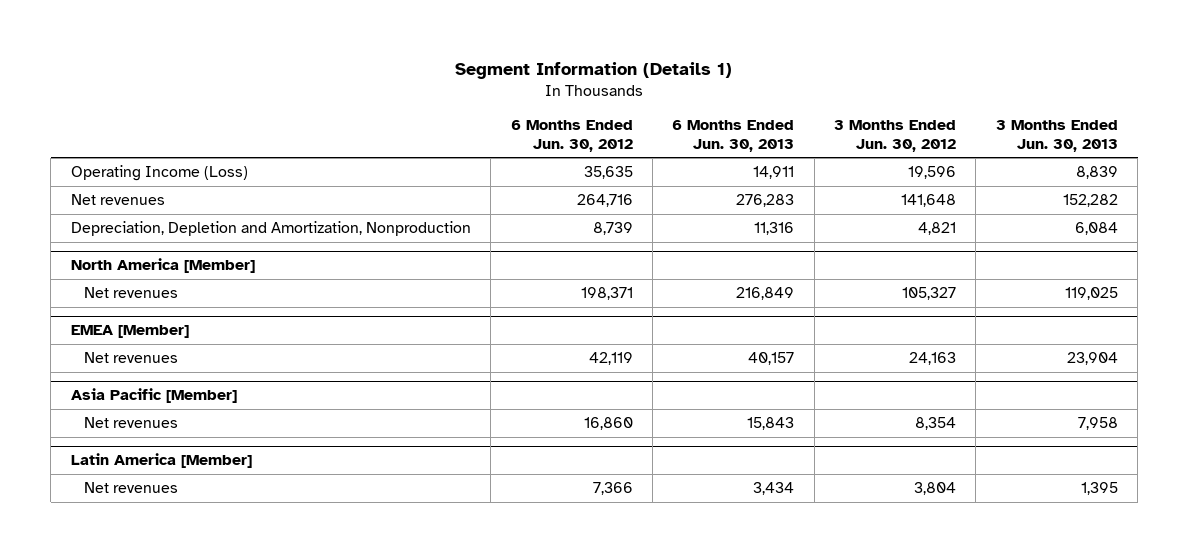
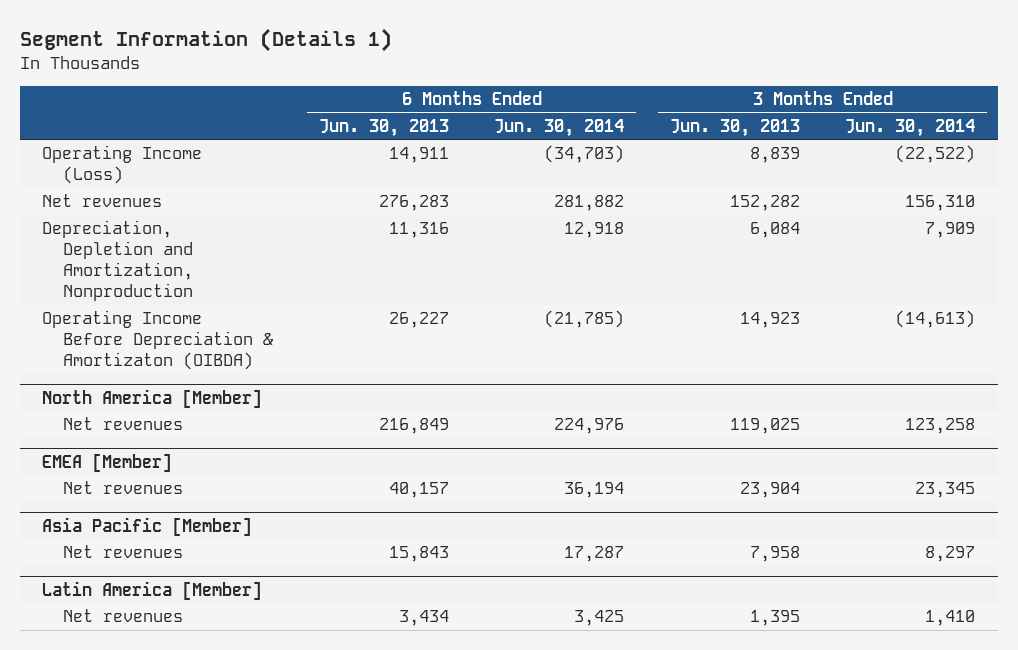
[510,120,633,152] 6 Months Ended Jun. 30, 2012 -> none
[834,120,957,152] 3 Months Ended Jun. 30, 2012 -> none
none -> [494,118,625,137] Jun. 30, 2014
none -> [845,118,976,137] Jun. 30, 2014
none -> [42,310,274,371] Operating Income Before Depreciation & Amortizaton (OIBDA)

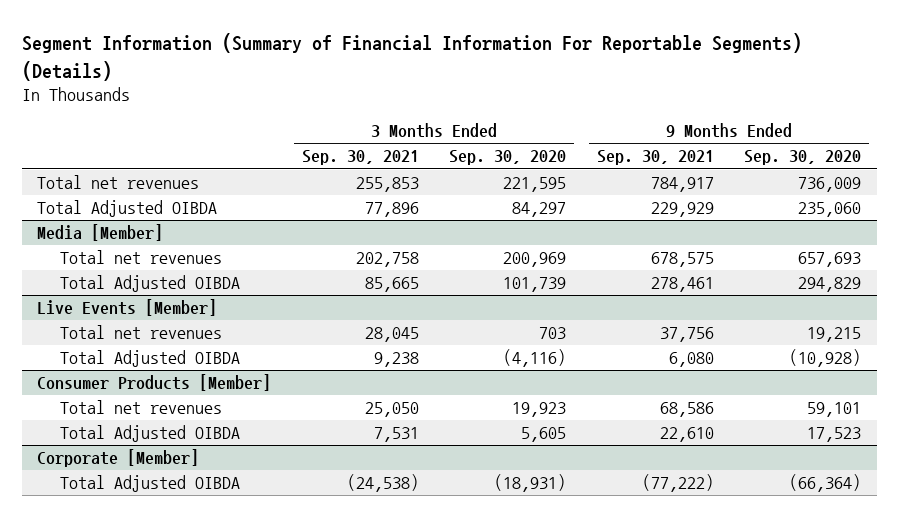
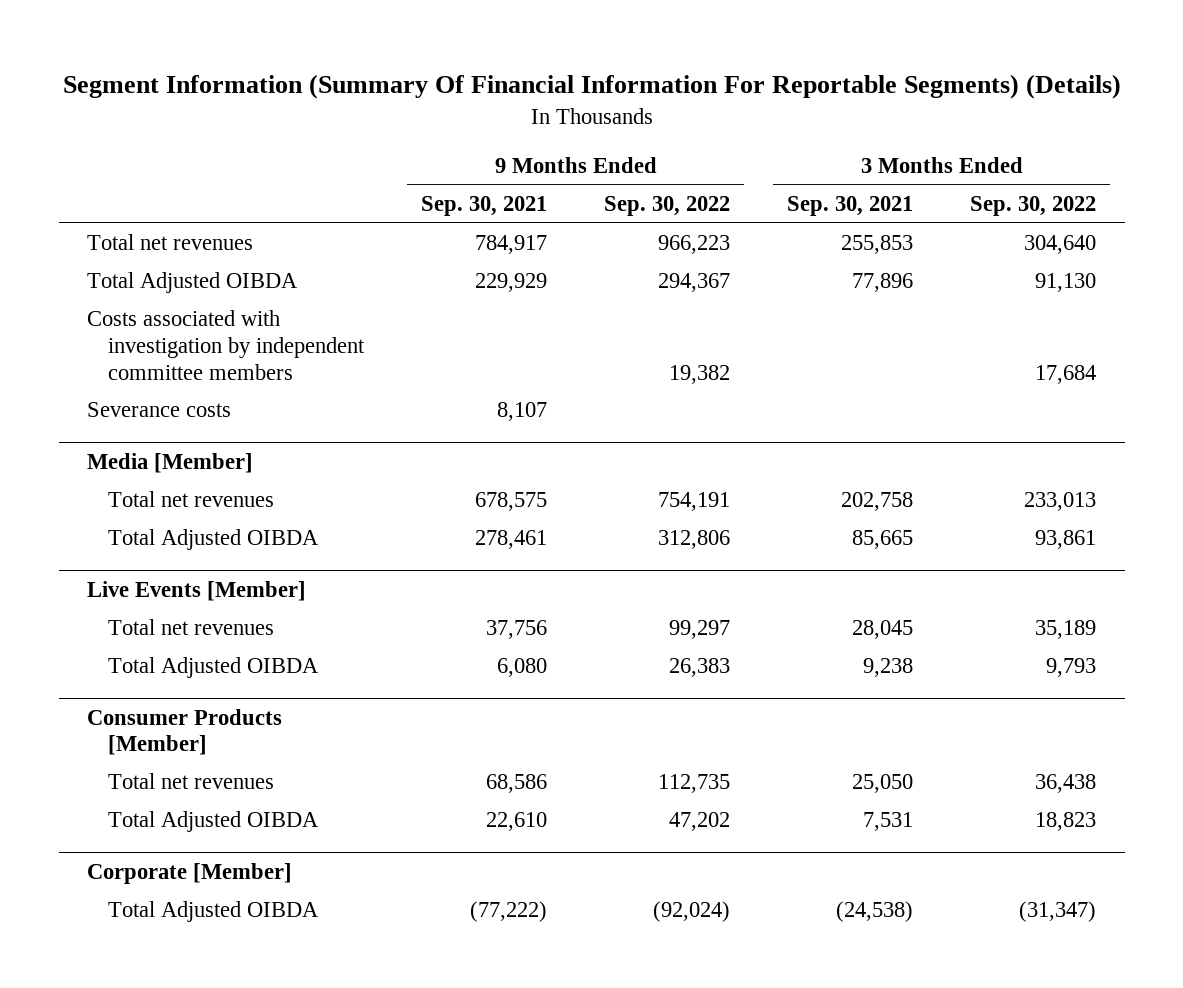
[22,33,803,81] Segment Information (Summary of Financial Information For Reportable Segments) (Details) -> [62,74,1121,100] Segment Information (Summary Of Financial Information For Reportable Segments) (Details)
[449,150,567,166] Sep. 30, 2020 -> none
[744,150,862,166] Sep. 30, 2020 -> none
none -> [604,195,731,216] Sep. 30, 2022
none -> [970,195,1097,216] Sep. 30, 2022
none -> [87,310,365,380] Costs associated with investigation by independent committee members
none -> [87,402,232,418] Severance costs

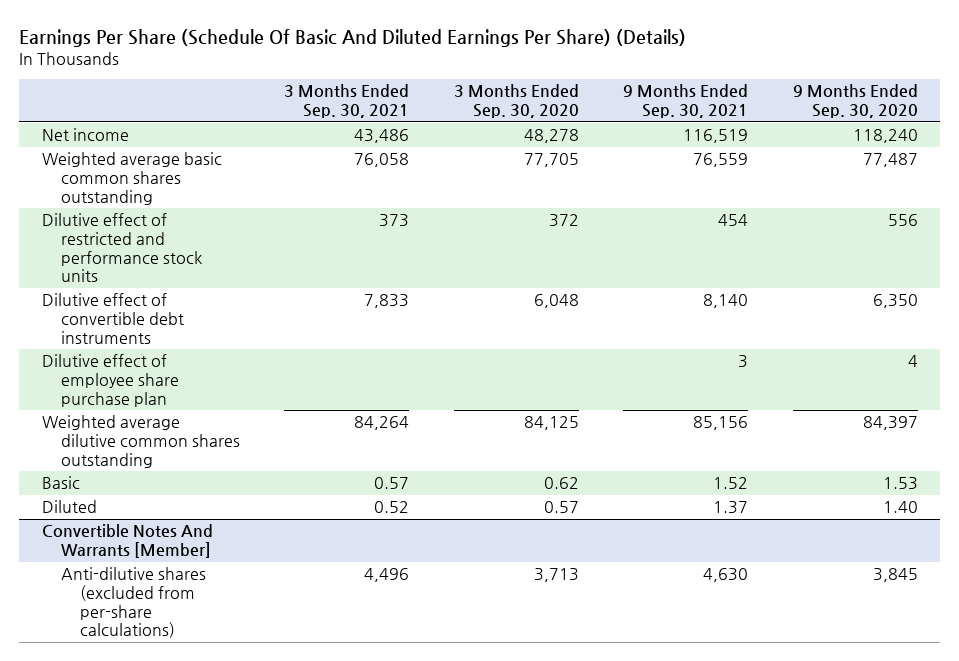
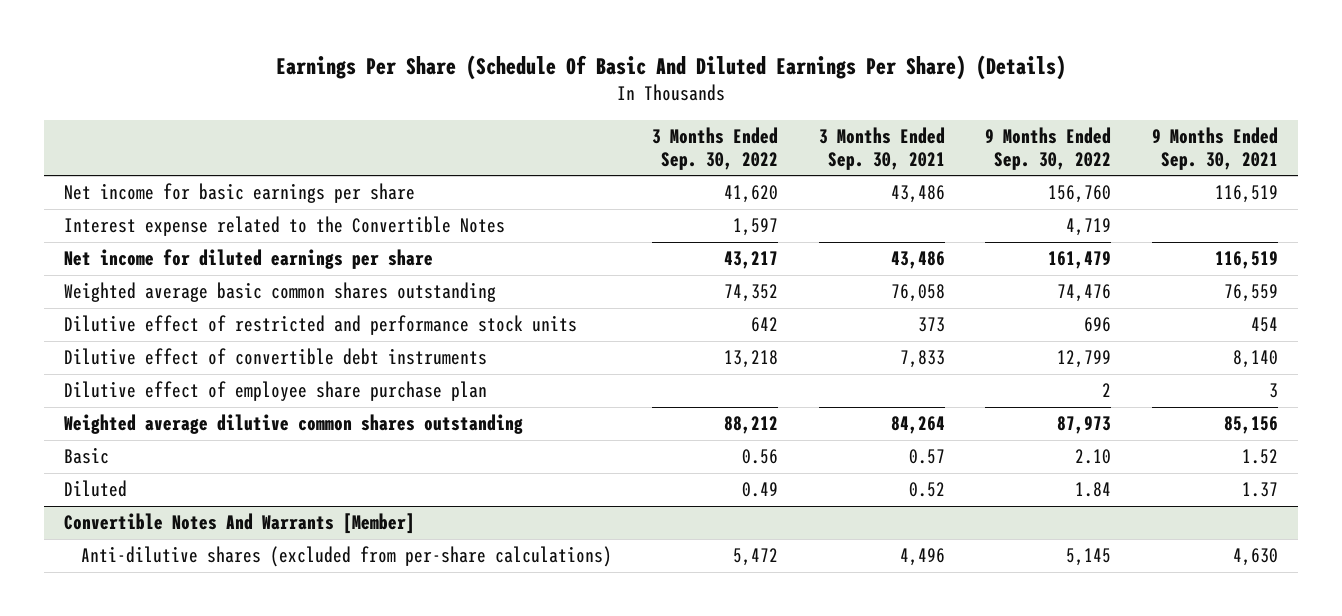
[453,84,579,119] 3 Months Ended Sep. 30, 2020 -> none
[792,84,918,119] 9 Months Ended Sep. 30, 2020 -> none
none -> [652,126,779,170] 3 Months Ended Sep. 30, 2022
none -> [985,126,1112,170] 9 Months Ended Sep. 30, 2022
[41,128,129,142] Net income -> [64,183,416,204] Net income for basic earnings per share
none -> [64,216,506,237] Interest expense related to the Convertible Notes
none -> [64,249,434,270] Net income for diluted earnings per share

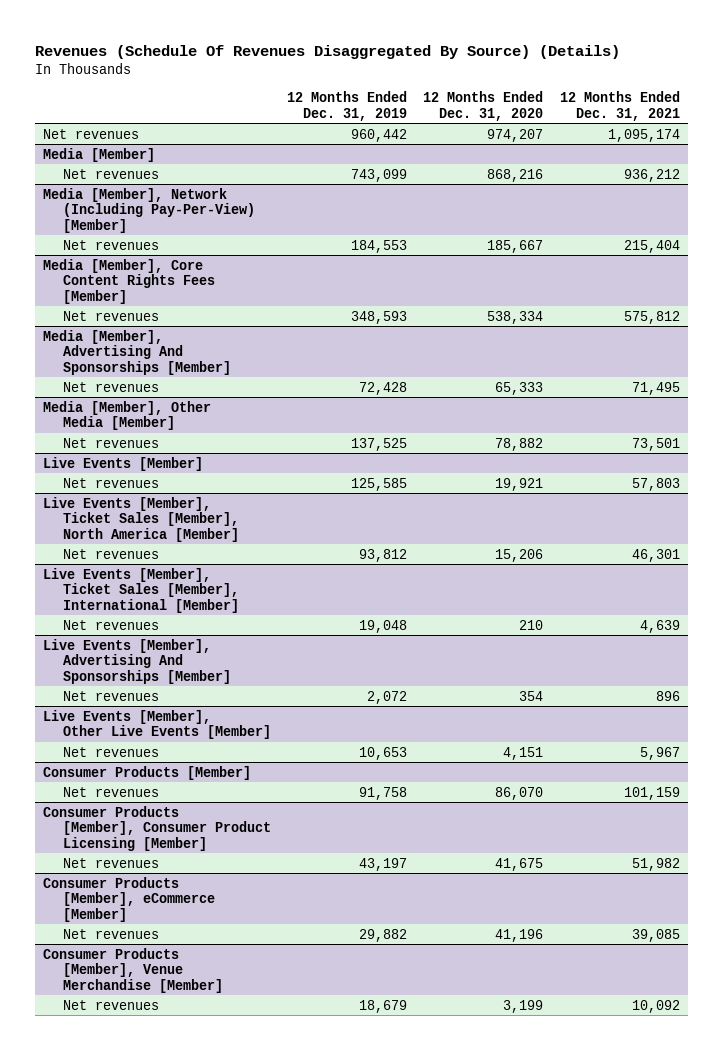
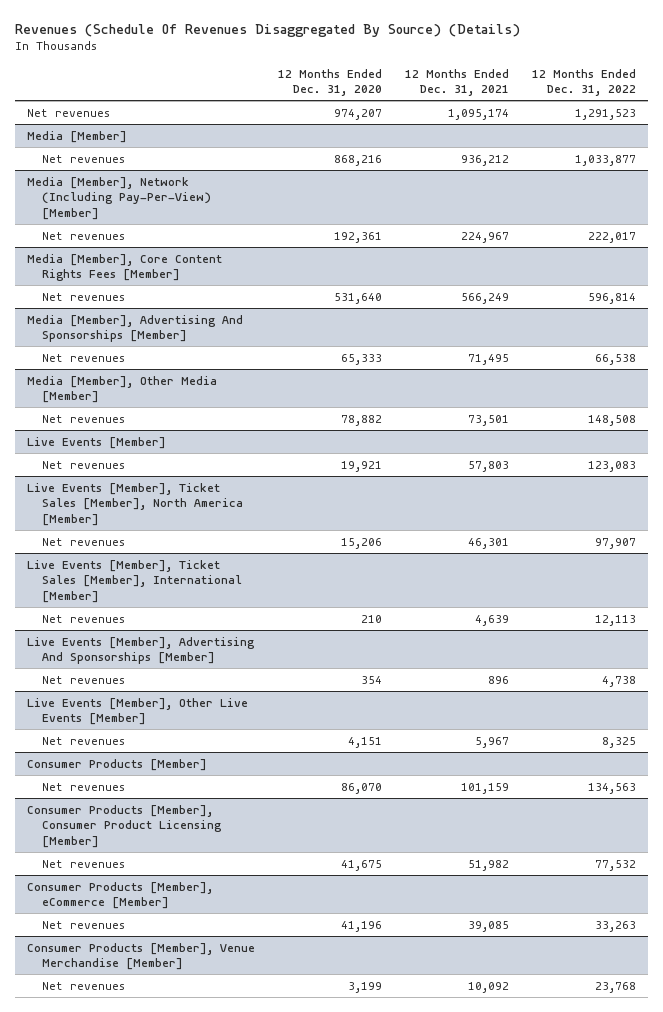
[287,91,408,121] 12 Months Ended Dec. 31, 2019 -> none
none -> [532,68,637,97] 12 Months Ended Dec. 31, 2022
[487,239,544,253] 185,667 -> [333,231,382,243] 192,361
[623,239,680,253] 215,404 -> [461,231,510,243] 224,967
[487,310,544,324] 538,334 -> [333,292,382,304] 531,640
[623,310,680,324] 575,812 -> [461,292,510,304] 566,249

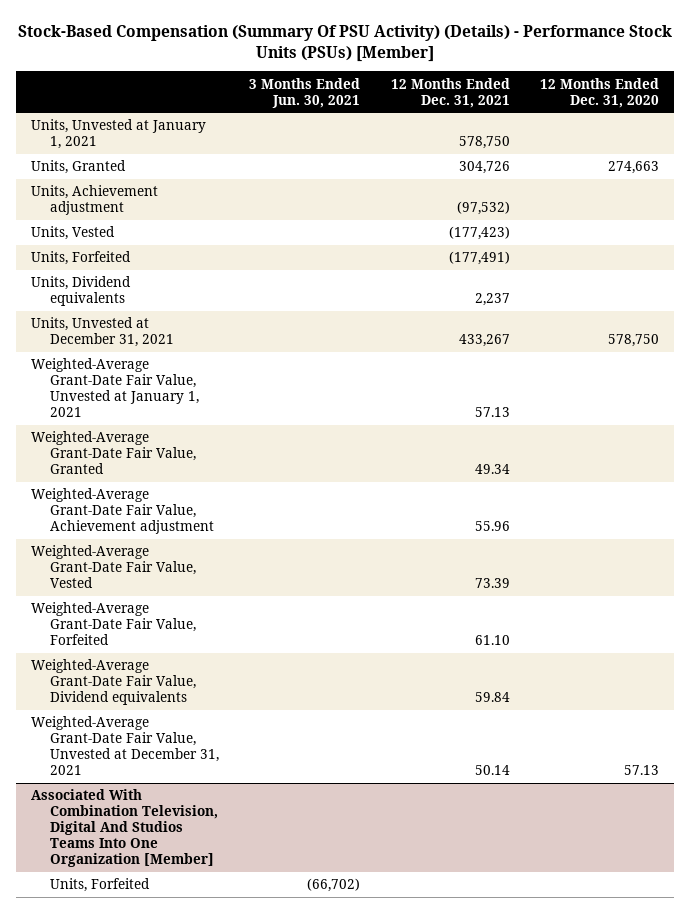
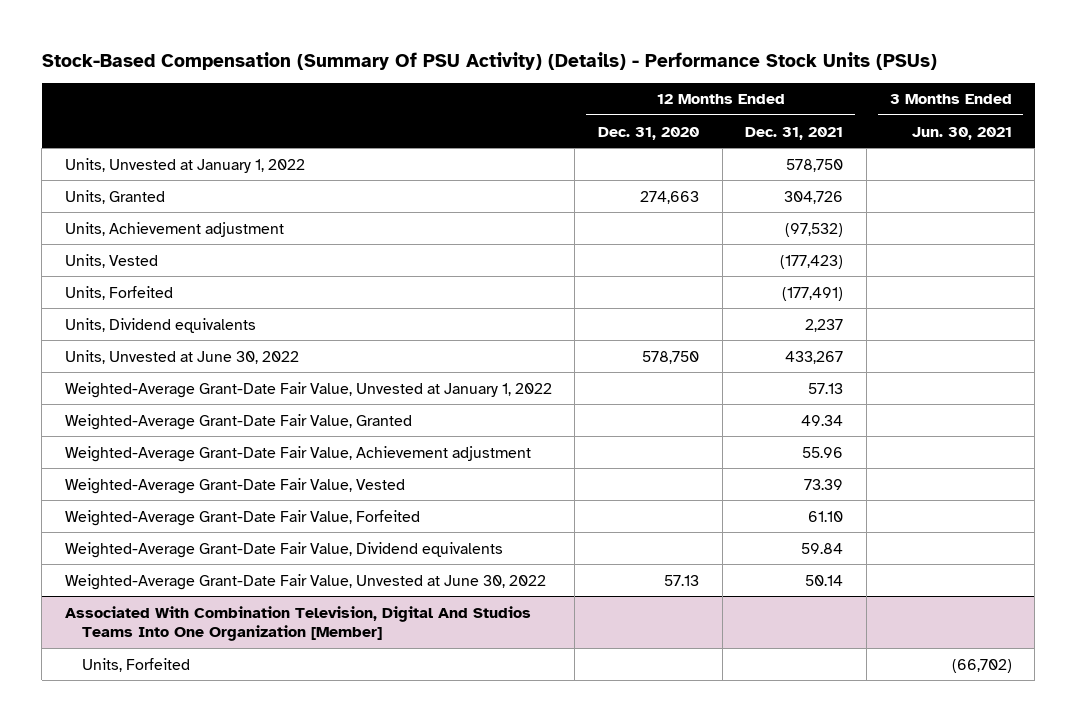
[18,25,673,62] Stock-Based Compensation (Summary Of PSU Activity) (Details) - Performance Stock Units (PSUs) [Member] -> [41,51,937,70] Stock-Based Compensation (Summary Of PSU Activity) (Details) - Performance Stock Units (PSUs)
[31,119,207,150] Units, Unvested at January 1, 2021 -> [64,157,305,173] Units, Unvested at January 1, 2022
[31,317,175,348] Units, Unvested at December 31, 2021 -> [64,349,299,364] Units, Unvested at June 30, 2022
[31,358,200,418] Weighted-Average Grant-Date Fair Value, Unvested at January 1, 2021 -> [64,381,552,398] Weighted-Average Grant-Date Fair Value, Unvested at January 1, 2022
[31,716,220,776] Weighted-Average Grant-Date Fair Value, Unvested at December 31, 2021 -> [64,573,546,590] Weighted-Average Grant-Date Fair Value, Unvested at June 30, 2022

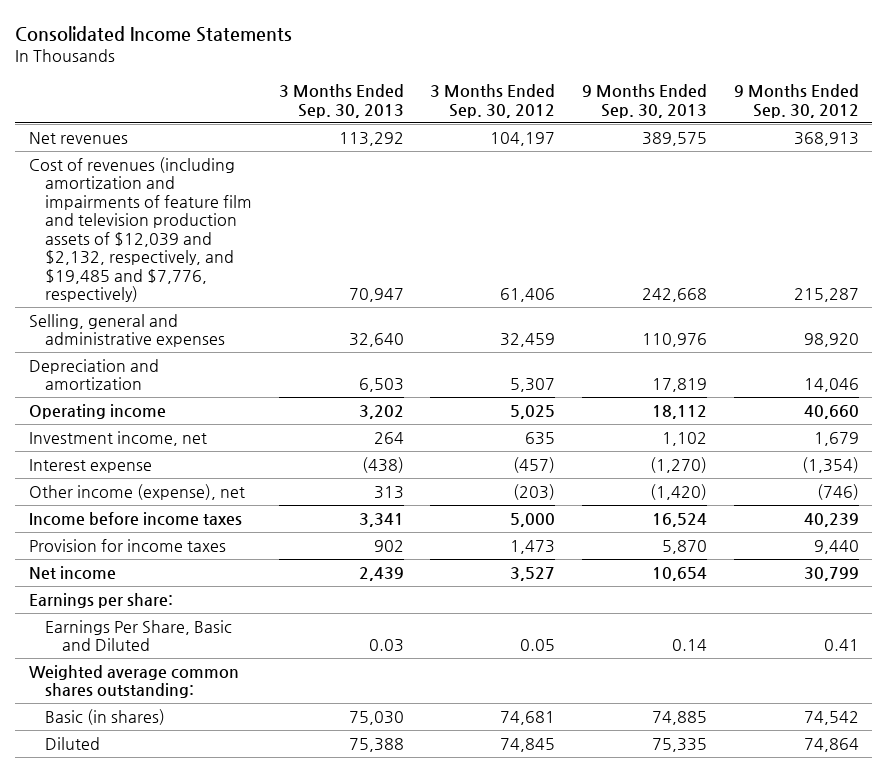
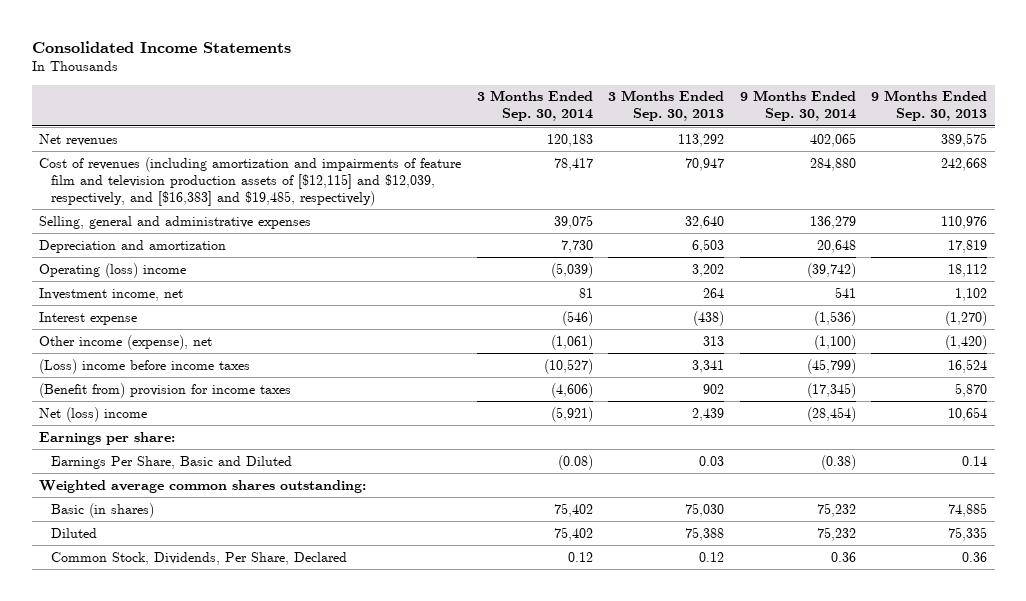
[430,84,556,118] 3 Months Ended Sep. 30, 2012 -> none
[733,84,859,118] 9 Months Ended Sep. 30, 2012 -> none
none -> [476,90,593,122] 3 Months Ended Sep. 30, 2014
none -> [739,90,856,122] 9 Months Ended Sep. 30, 2014
[28,156,253,303] Cost of revenues (including amortization and impairments of feature film and television production assets of $12,039 and $2,132, respectively, and $19,485 and $7,776, respectively) -> [39,156,462,206] Cost of revenues (including amortization and impairments of feature film and television production assets of [$12,115] and $12,039, respectively, and [$16,383] and $19,485, respectively)
[28,403,166,419] Operating income -> [39,262,187,278] Operating (loss) income
[28,511,242,526] Income before income taxes -> [39,358,251,374] (Loss) income before income taxes
[28,538,226,552] Provision for income taxes -> [39,382,292,398] (Benefit from) provision for income taxes
[28,565,116,580] Net income -> [39,406,148,422] Net (loss) income
none -> [50,551,347,565] Common Stock, Dividends, Per Share, Declared

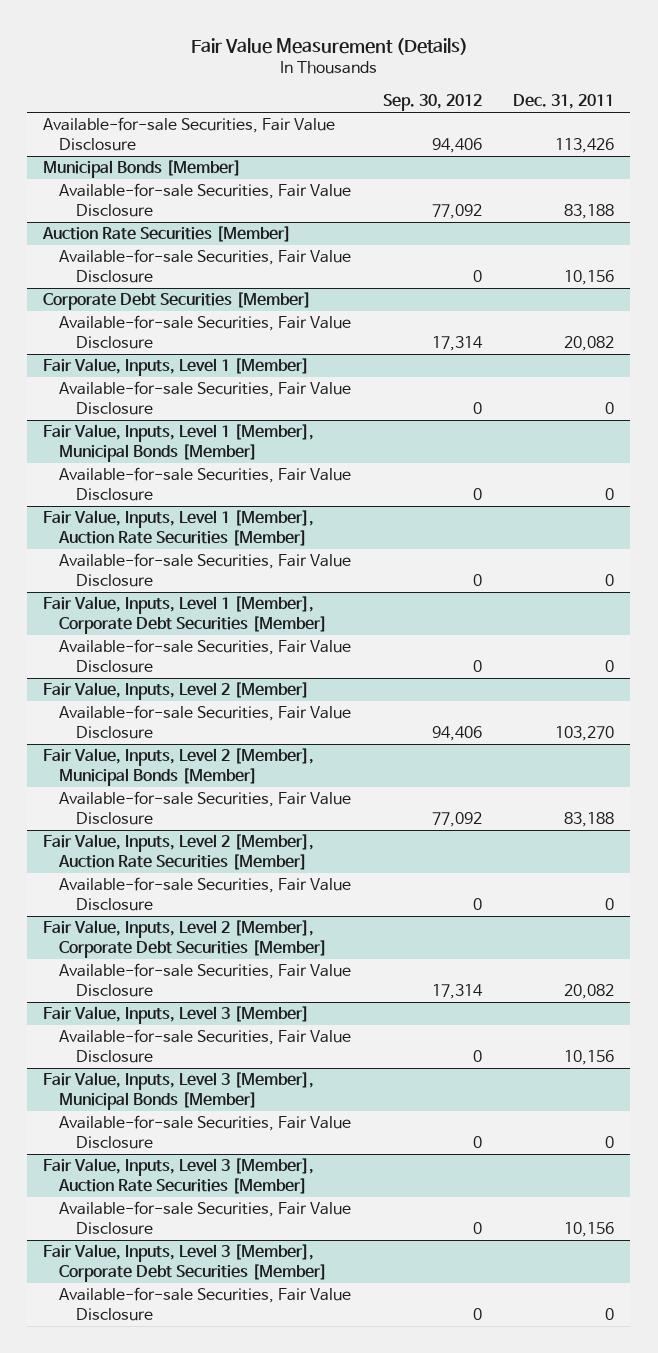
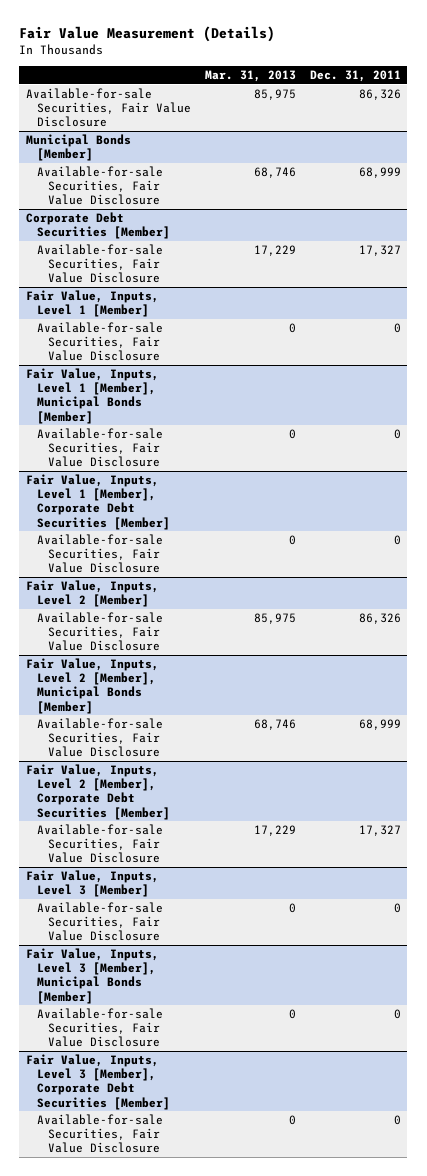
[382,94,482,112] Sep. 30, 2012 -> none
none -> [204,70,296,83] Mar. 31, 2013
[555,137,615,153] 113,426 -> [358,88,401,100] 86,326
[42,226,292,243] Auction Rate Securities [Member] -> none
[59,249,352,283] Available-for-sale Securities, Fair Value Disclosure -> none
[564,203,615,219] 83,188 -> [358,166,401,178] 68,999
[564,335,615,351] 20,082 -> [358,244,401,256] 17,327
[43,510,315,546] Fair Value, Inputs, Level 1 [Member], Auction Rate Securities [Member] -> none
[59,553,352,587] Available-for-sale Securities, Fair Value Disclosure -> none
[555,725,615,741] 103,270 -> [358,612,401,624] 86,326
[43,834,315,870] Fair Value, Inputs, Level 2 [Member], Auction Rate Securities [Member] -> none
[59,877,352,911] Available-for-sale Securities, Fair Value Disclosure -> none
[564,811,615,827] 83,188 -> [358,718,401,730] 68,999
[564,983,615,999] 20,082 -> [358,824,401,836] 17,327
[564,1049,615,1065] 10,156 -> [393,902,401,913] 0
[43,1158,315,1194] Fair Value, Inputs, Level 3 [Member], Auction Rate Securities [Member] -> none
[59,1201,352,1235] Available-for-sale Securities, Fair Value Disclosure -> none

